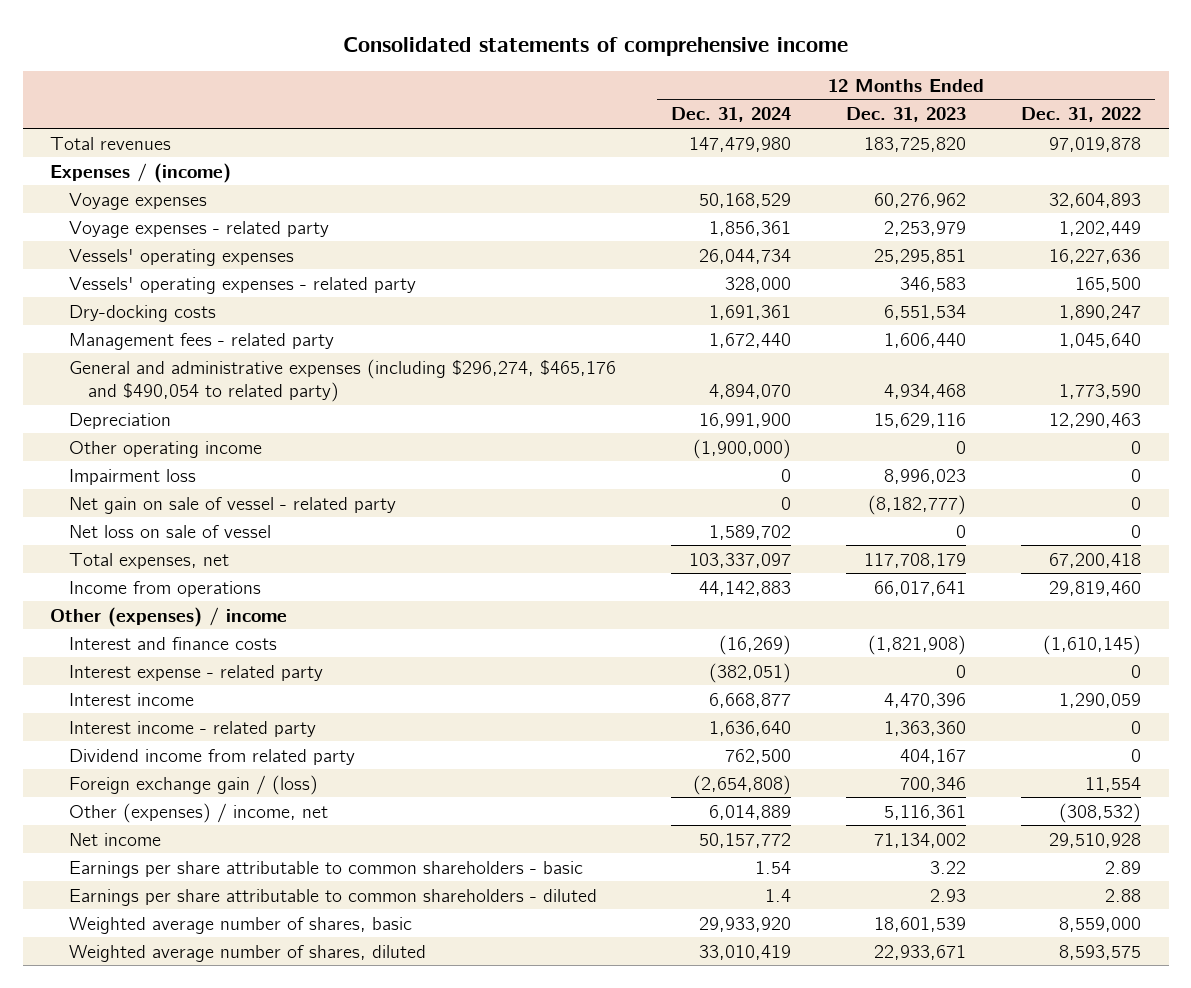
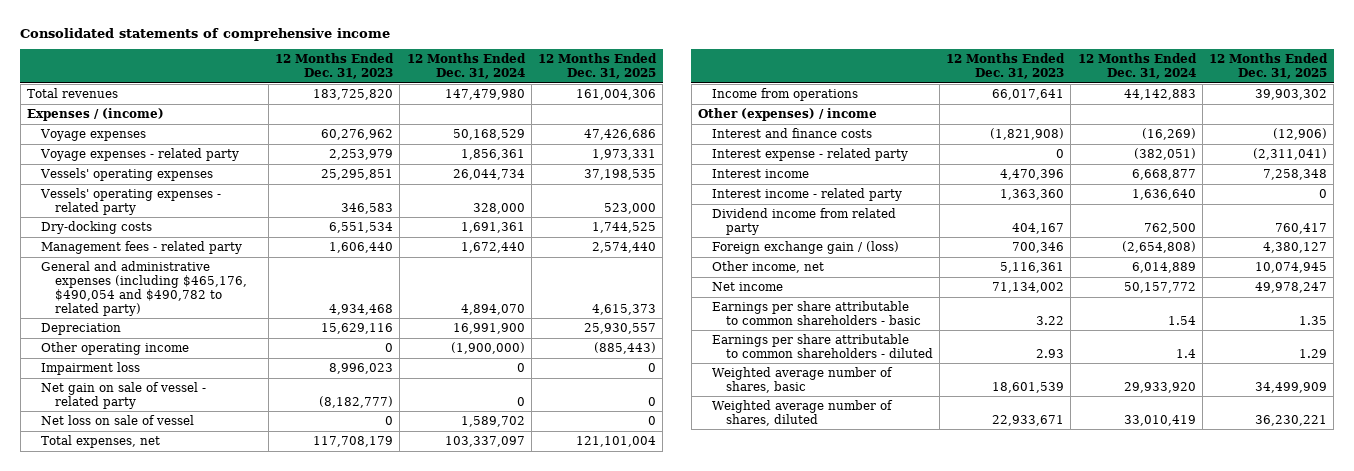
[1021,107,1142,123] Dec. 31, 2022 -> none
none -> [538,53,658,80] 12 Months Ended Dec. 31, 2025
[69,358,617,403] General and administrative expenses (including $296,274, $465,176 and $490,054 to related party) -> [40,260,247,316] General and administrative expenses (including $465,176, $490,054 and $490,782 to related party)
[69,802,329,823] Other (expenses) / income, net -> [711,260,824,273] Other income, net

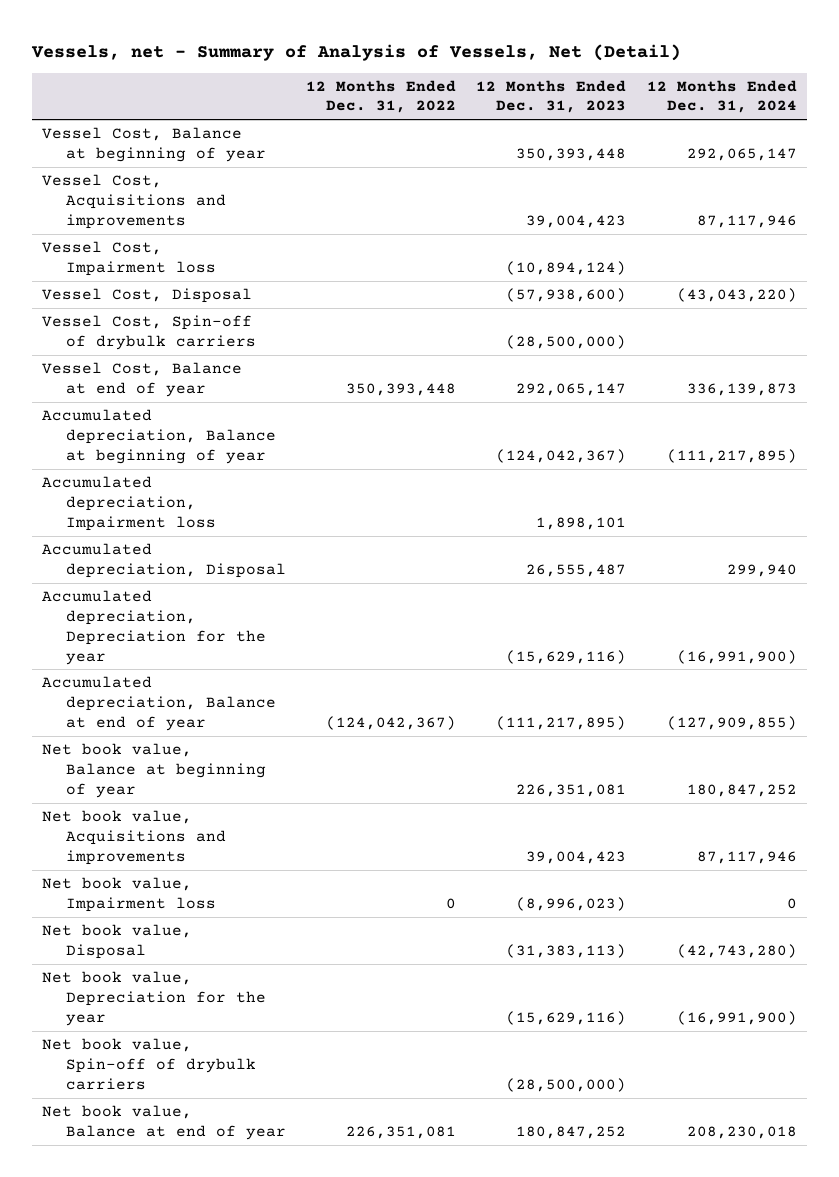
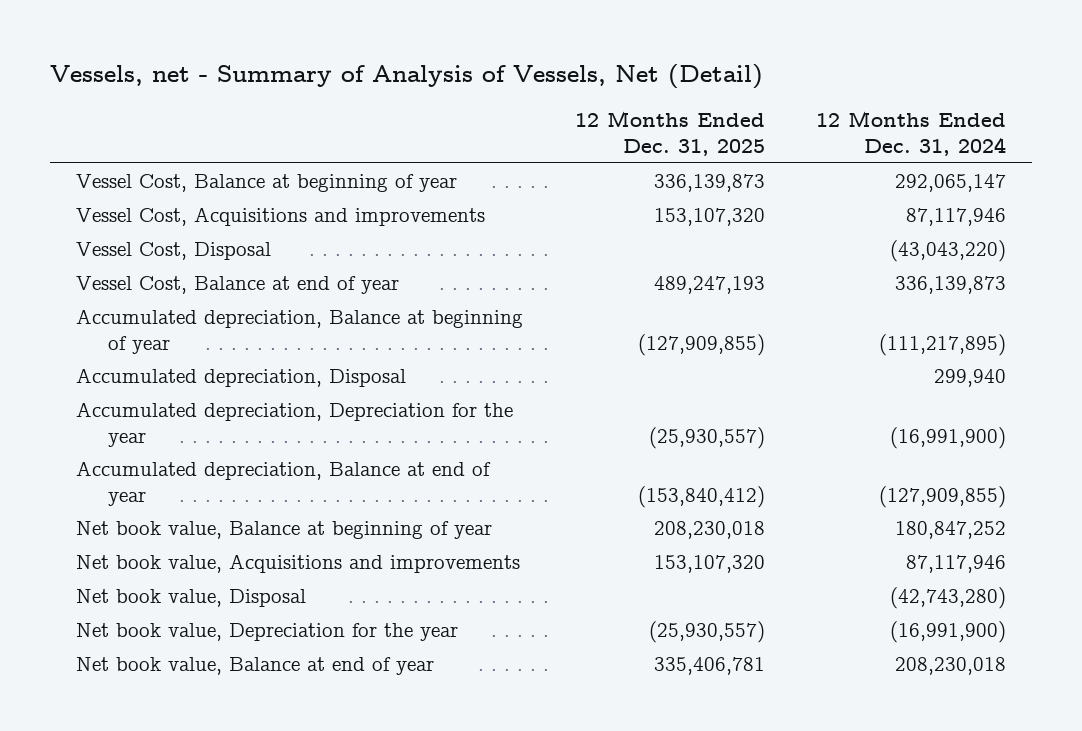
[305,79,456,114] 12 Months Ended Dec. 31, 2022 -> none
[476,79,627,114] 12 Months Ended Dec. 31, 2023 -> none
none -> [574,111,765,156] 12 Months Ended Dec. 31, 2025
[41,241,216,276] Vessel Cost, Impairment loss -> none
[41,315,256,350] Vessel Cost, Spin-off of drybulk carriers -> none
[41,476,216,531] Accumulated depreciation, Impairment loss -> none
[41,877,216,912] Net book value, Impairment loss -> none
[41,1038,256,1090] Net book value, Spin-off of drybulk carriers -> none

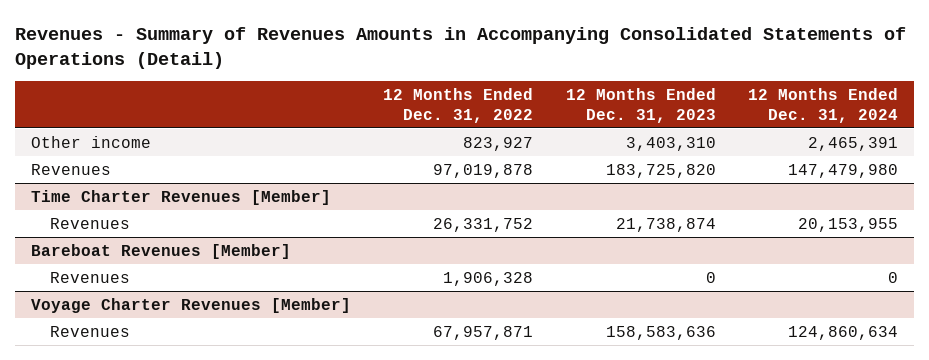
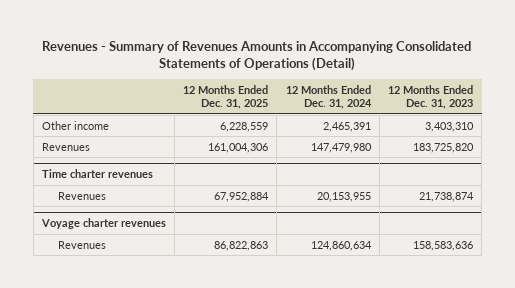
[383,88,534,123] 12 Months Ended Dec. 31, 2022 -> none
none -> [183,84,269,110] 12 Months Ended Dec. 31, 2025
[30,190,331,206] Time Charter Revenues [Member] -> [41,169,153,179] Time charter revenues
[30,244,291,260] Bareboat Revenues [Member] -> none
[49,272,130,284] Revenues -> none
[30,298,351,314] Voyage Charter Revenues [Member] -> [40,218,166,230] Voyage charter revenues

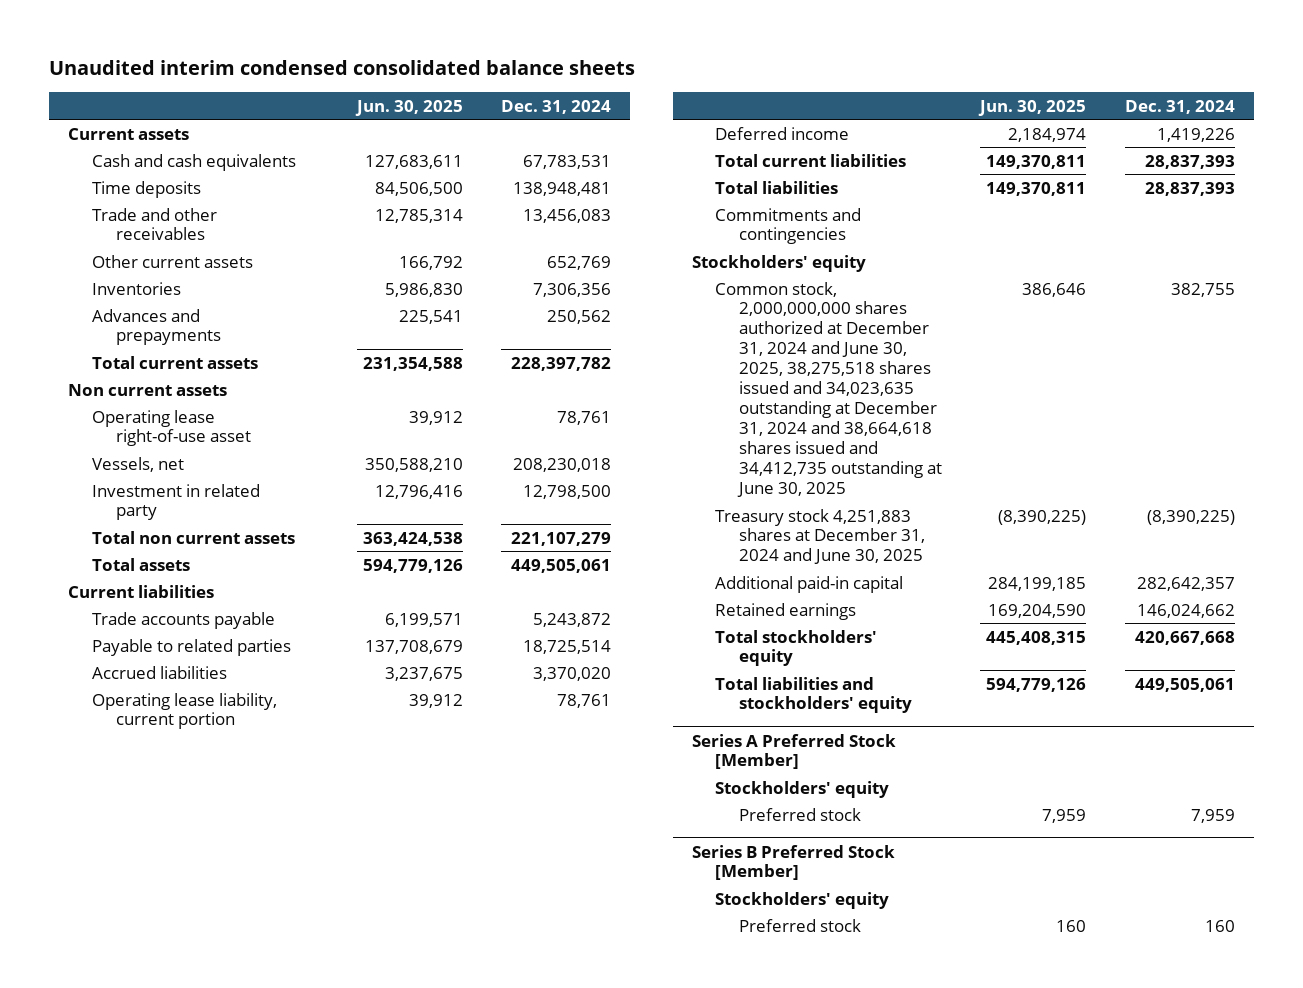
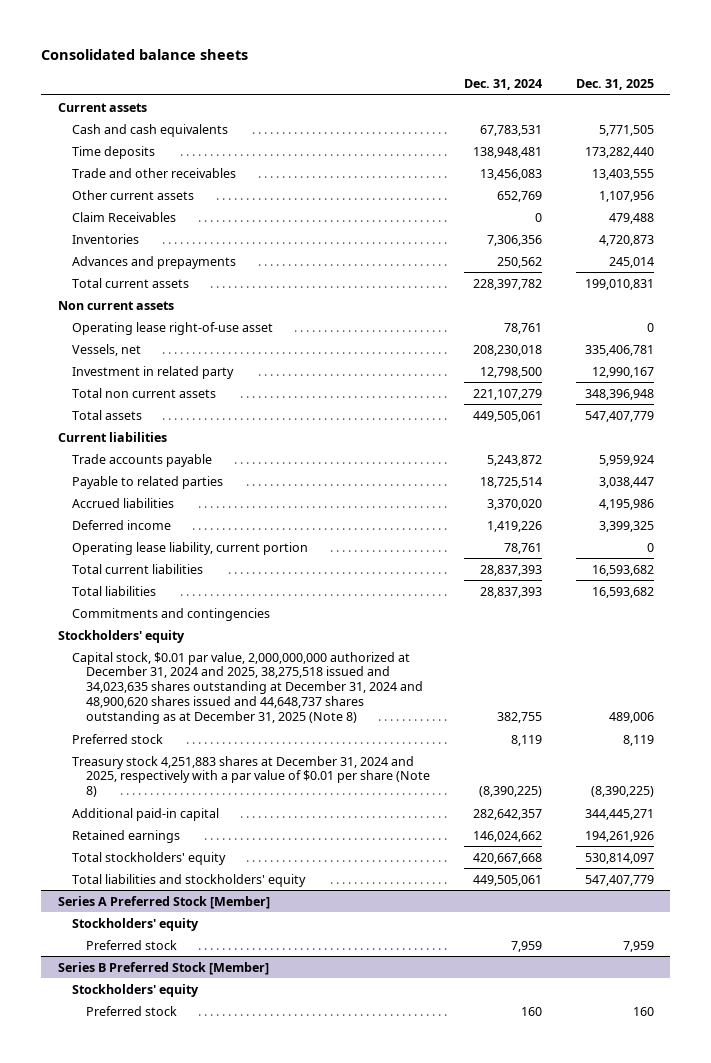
[49,60,636,76] Unaudited interim condensed consolidated balance sheets -> [40,49,248,61] Consolidated balance sheets
[355,99,464,116] Jun. 30, 2025 -> none
none -> [575,79,654,91] Dec. 31, 2025
none -> [71,211,176,222] Claim Receivables
[92,692,278,730] Operating lease liability, current portion -> [71,541,308,555] Operating lease liability, current portion
[715,281,943,498] Common stock, 2,000,000,000 shares authorized at December 31, 2024 and June 30, 2025, 38,275,518 shares issued and 34,023,635 outstanding at December 31, 2024 and 38,664,618 shares issued and 34,412,735 outstanding at June 30, 2025 -> [71,651,423,725] Capital stock, $0.01 par value, 2,000,000,000 authorized at December 31, 2024 and 2025, 38,275,518 issued and 34,023,635 shares outstanding at December 31, 2024 and 48,900,620 shares issued and 44,648,737 shares outstanding as at December 31, 2025 (Note 8)
none -> [71,733,163,744] Preferred stock
[715,508,926,565] Treasury stock 4,251,883 shares at December 31, 2024 and June 30, 2025 -> [71,755,430,798] Treasury stock 4,251,883 shares at December 31, 2024 and 2025, respectively with a par value of $0.01 per share (Note 8)

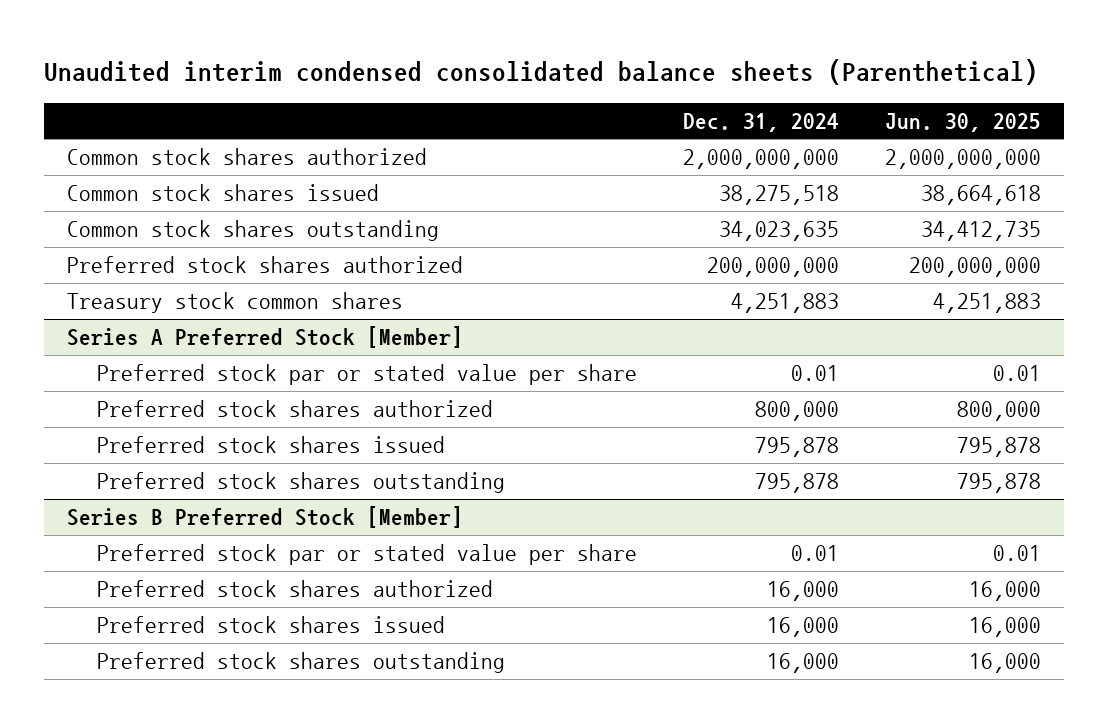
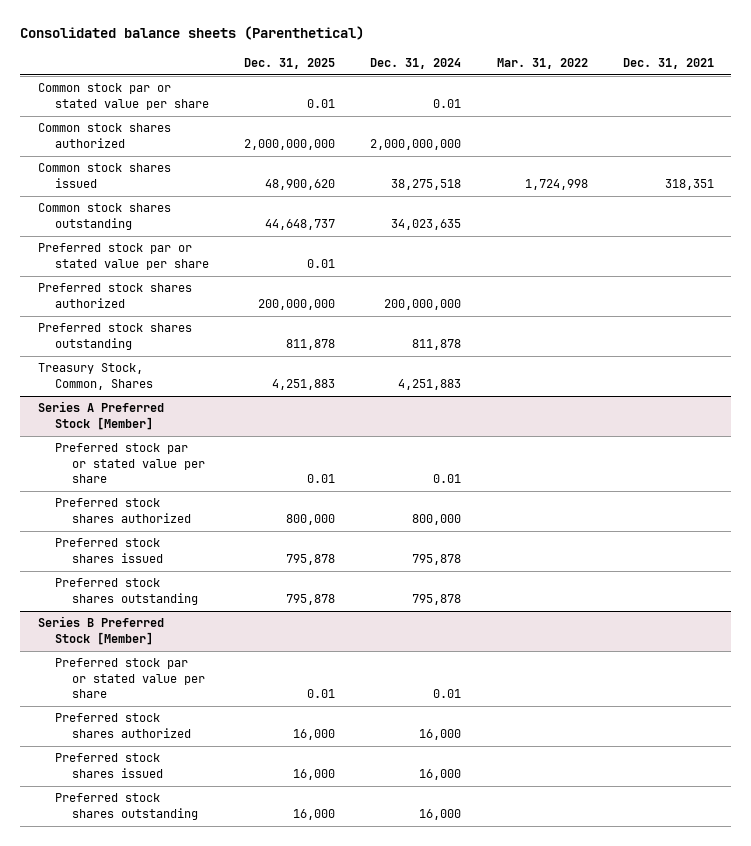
[43,58,1038,85] Unaudited interim condensed consolidated balance sheets (Parenthetical) -> [19,26,364,41] Consolidated balance sheets (Parenthetical)
[885,112,1042,132] Jun. 30, 2025 -> none
none -> [243,57,335,69] Dec. 31, 2025
none -> [496,57,588,69] Mar. 31, 2022
none -> [622,57,714,69] Dec. 31, 2021
none -> [37,83,209,110] Common stock par or stated value per share
none -> [37,243,209,270] Preferred stock par or stated value per share
none -> [37,323,192,350] Preferred stock shares outstanding
[66,292,403,314] Treasury stock common shares -> [37,363,153,390] Treasury Stock, Common, Shares

